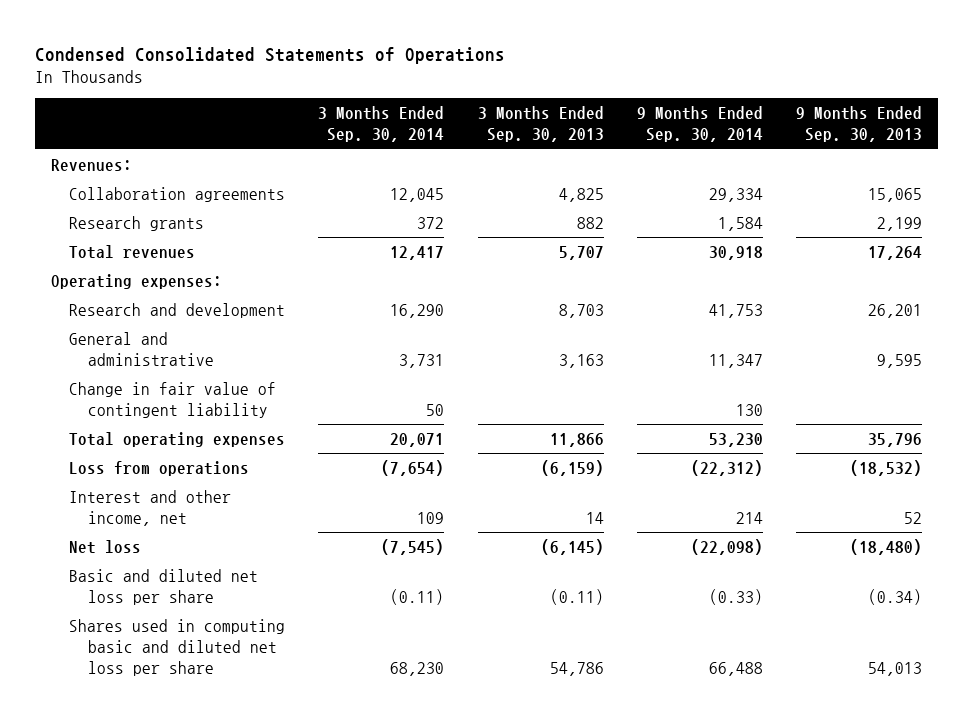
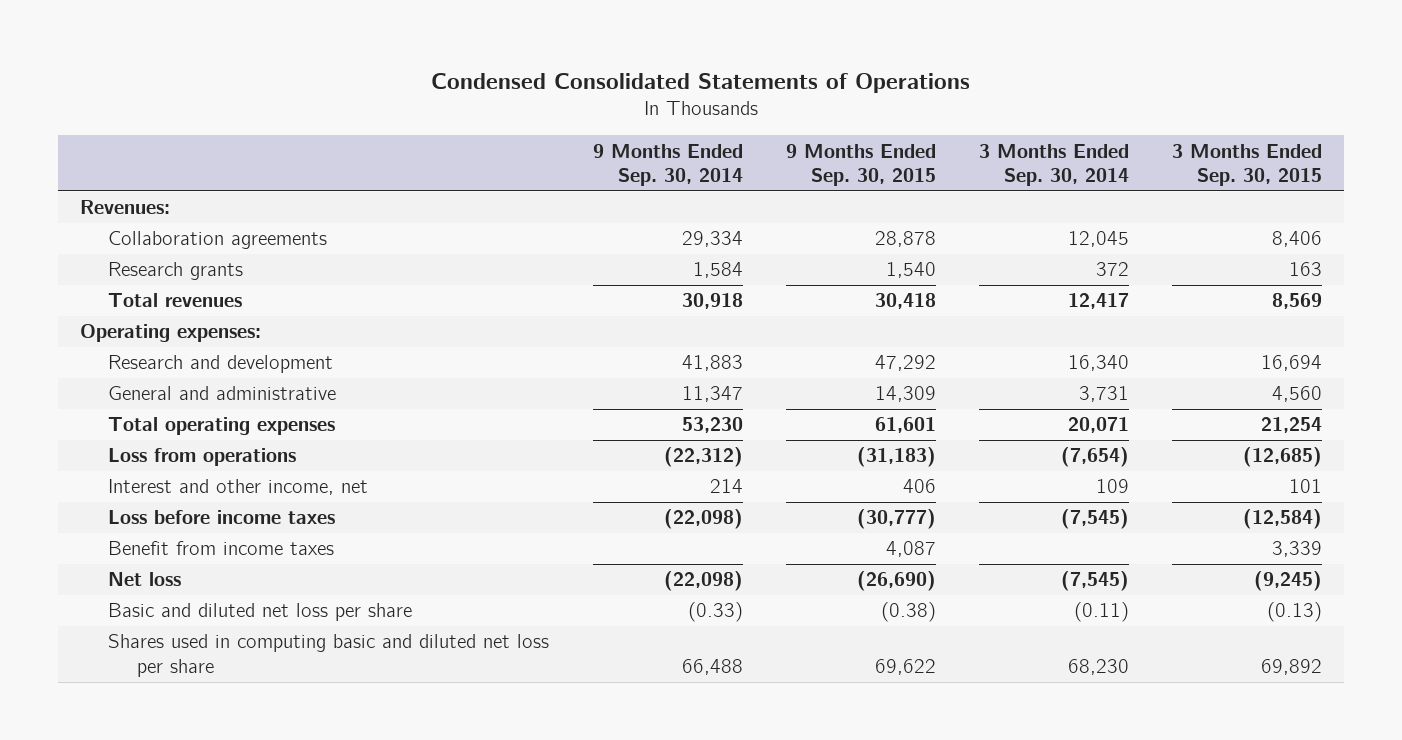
[477,106,604,143] 3 Months Ended Sep. 30, 2013 -> none
[795,106,922,143] 9 Months Ended Sep. 30, 2013 -> none
none -> [785,143,936,187] 9 Months Ended Sep. 30, 2015
none -> [1172,143,1323,187] 3 Months Ended Sep. 30, 2015
[390,303,445,318] 16,290 -> [1068,355,1130,372] 16,340
[708,303,763,318] 41,753 -> [681,355,743,372] 41,883
[69,381,277,418] Change in fair value of contingent liability -> none
none -> [108,510,336,525] Loss before income taxes
none -> [108,541,335,556] Benefit from income taxes

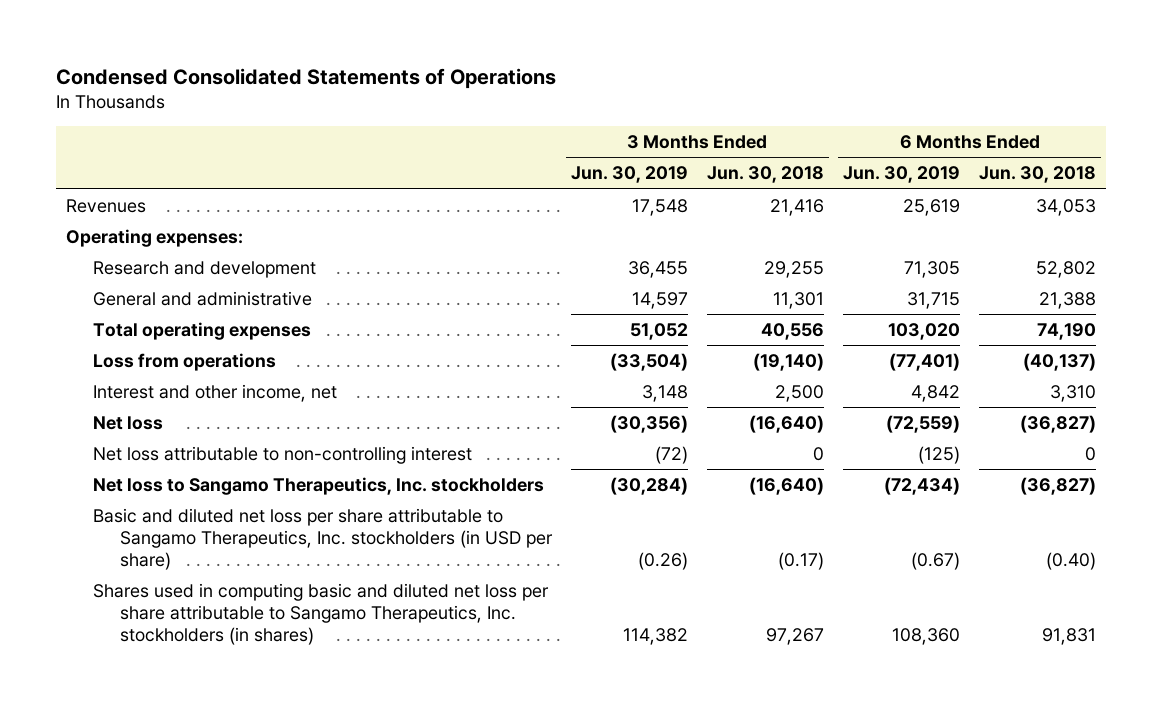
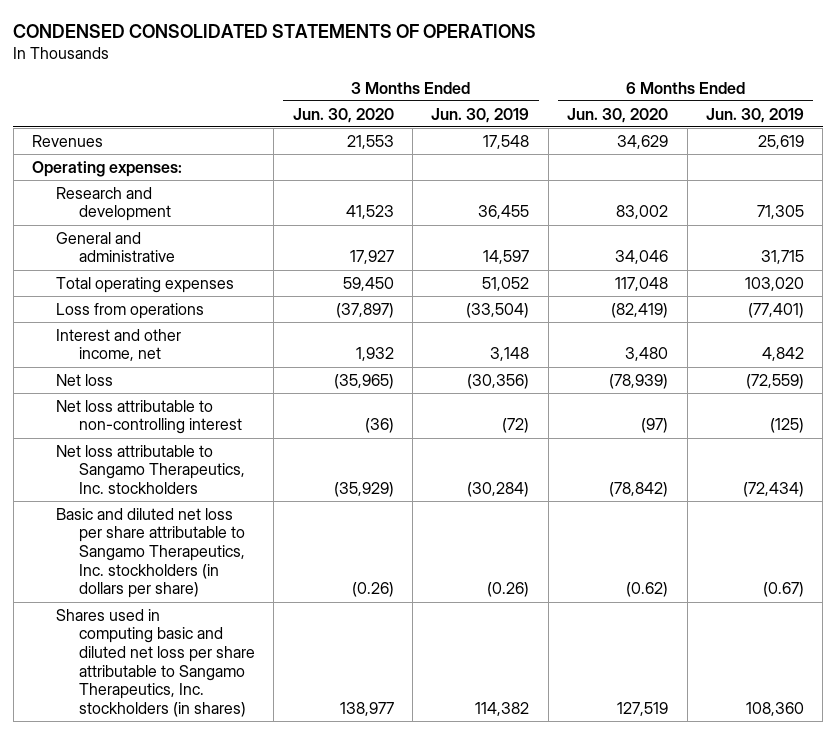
[55,67,556,89] Condensed Consolidated Statements of Operations -> [13,23,537,38] CONDENSED CONSOLIDATED STATEMENTS OF OPERATIONS
[707,166,825,184] Jun. 30, 2018 -> none
[979,166,1097,184] Jun. 30, 2018 -> none
none -> [292,107,394,123] Jun. 30, 2020
none -> [567,107,669,123] Jun. 30, 2020
[92,477,544,496] Net loss to Sangamo Therapeutics, Inc. stockholders -> [55,444,245,495] Net loss attributable to Sangamo Therapeutics, Inc. stockholders
[92,508,553,571] Basic and diluted net loss per share attributable to Sangamo Therapeutics, Inc. stockholders (in USD per share) -> [55,507,245,599] Basic and diluted net loss per share attributable to Sangamo Therapeutics, Inc. stockholders (in dollars per share)

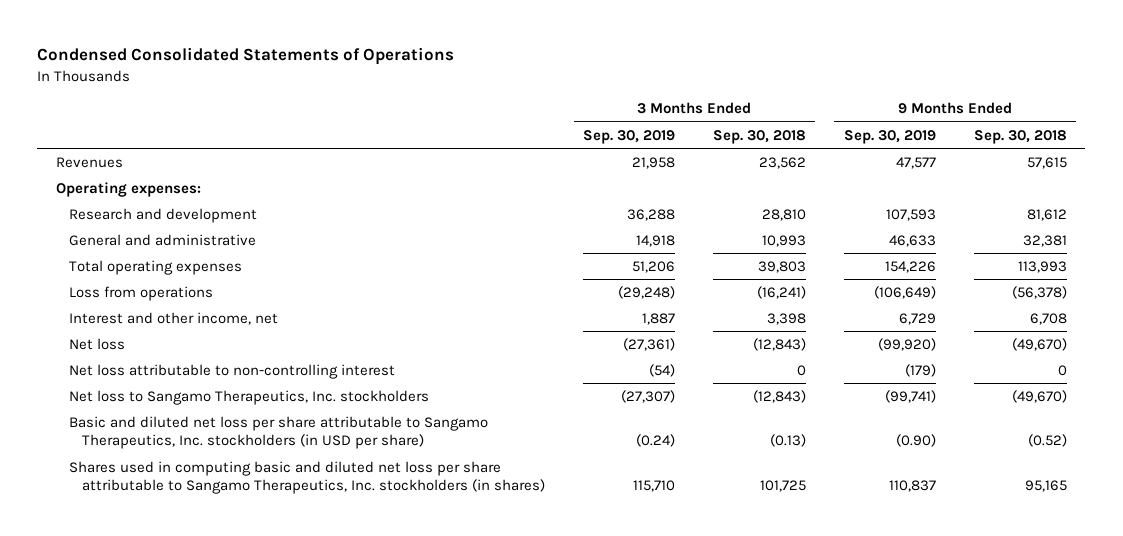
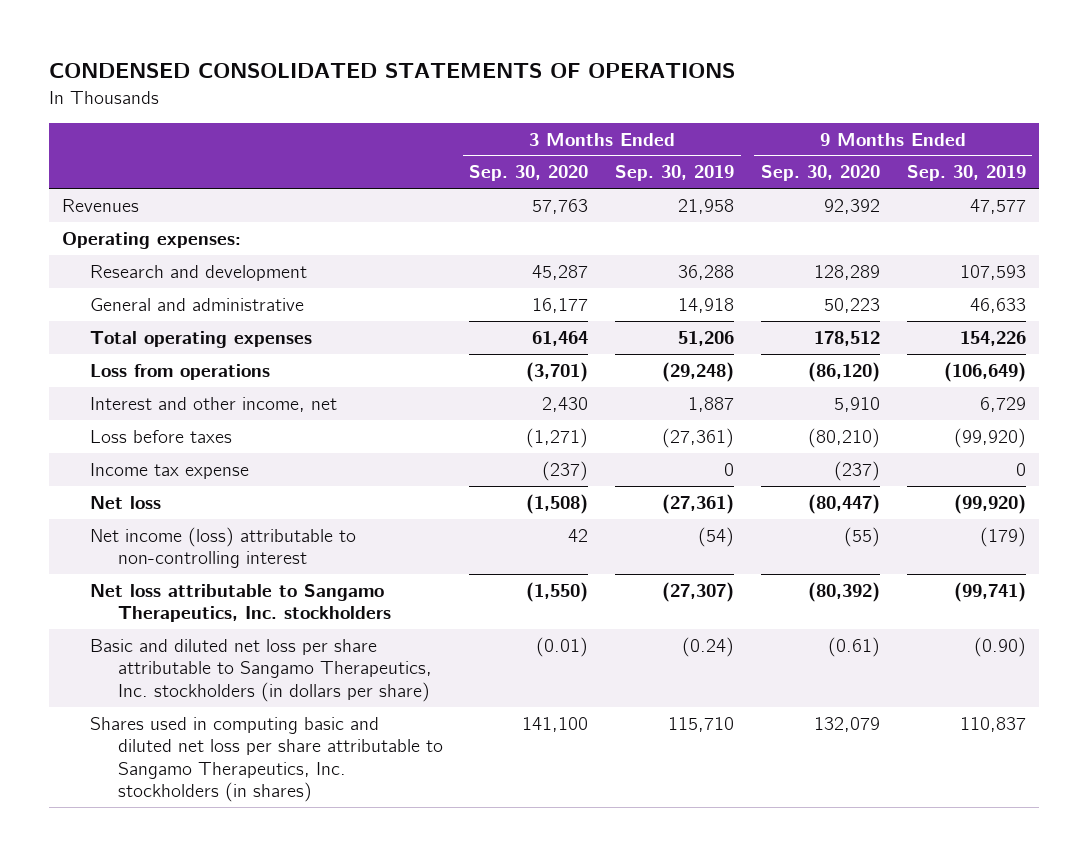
[37,47,455,66] Condensed Consolidated Statements of Operations -> [48,63,735,79] CONDENSED CONSOLIDATED STATEMENTS OF OPERATIONS
[712,129,806,144] Sep. 30, 2018 -> none
[973,129,1067,144] Sep. 30, 2018 -> none
none -> [469,165,589,182] Sep. 30, 2020
none -> [760,165,880,182] Sep. 30, 2020
none -> [89,429,232,443] Loss before taxes
none -> [89,462,249,479] Income tax expense
[69,363,396,379] Net loss attributable to non-controlling interest -> [89,526,356,569] Net income (loss) attributable to non-controlling interest
[69,389,430,405] Net loss to Sangamo Therapeutics, Inc. stockholders -> [89,583,391,623] Net loss attributable to Sangamo Therapeutics, Inc. stockholders
[69,415,489,450] Basic and diluted net loss per share attributable to Sangamo Therapeutics, Inc. stockholders (in USD per share) -> [89,638,432,702] Basic and diluted net loss per share attributable to Sangamo Therapeutics, Inc. stockholders (in dollars per share)

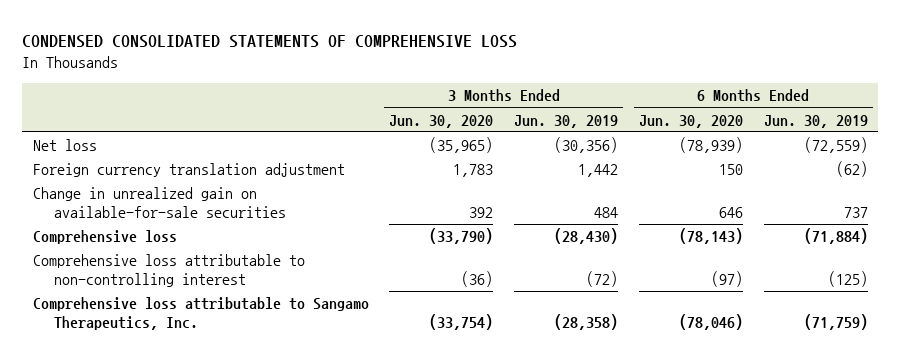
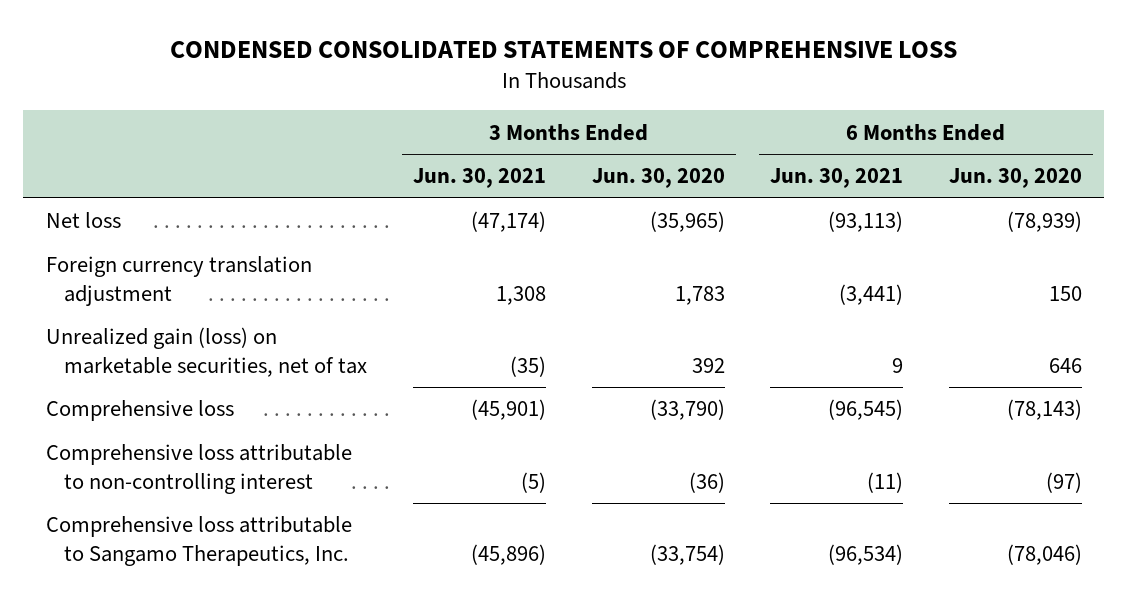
[514,114,619,128] Jun. 30, 2019 -> none
[763,114,868,128] Jun. 30, 2019 -> none
none -> [412,168,546,189] Jun. 30, 2021
none -> [770,168,904,189] Jun. 30, 2021
[32,187,287,218] Change in unrealized gain on available-for-sale securities -> [45,327,368,378] Unrealized gain (loss) on marketable securities, net of tax

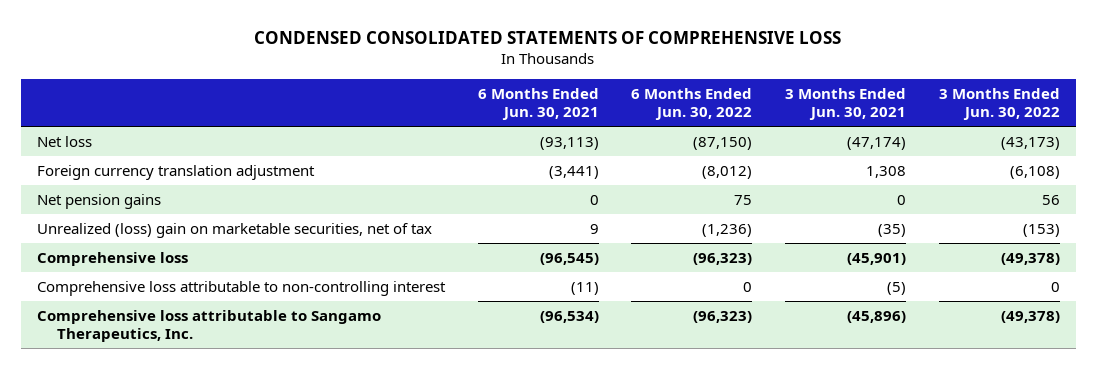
[591,168,725,189] Jun. 30, 2020 -> none
[948,168,1082,189] Jun. 30, 2020 -> none
none -> [631,88,753,120] 6 Months Ended Jun. 30, 2022
none -> [938,88,1060,120] 3 Months Ended Jun. 30, 2022
none -> [37,193,162,209] Net pension gains
[45,327,368,378] Unrealized gain (loss) on marketable securities, net of tax -> [37,222,433,238] Unrealized (loss) gain on marketable securities, net of tax

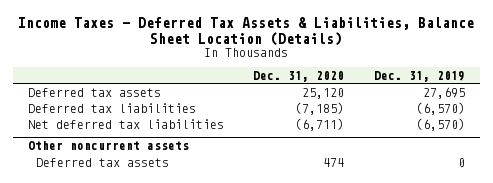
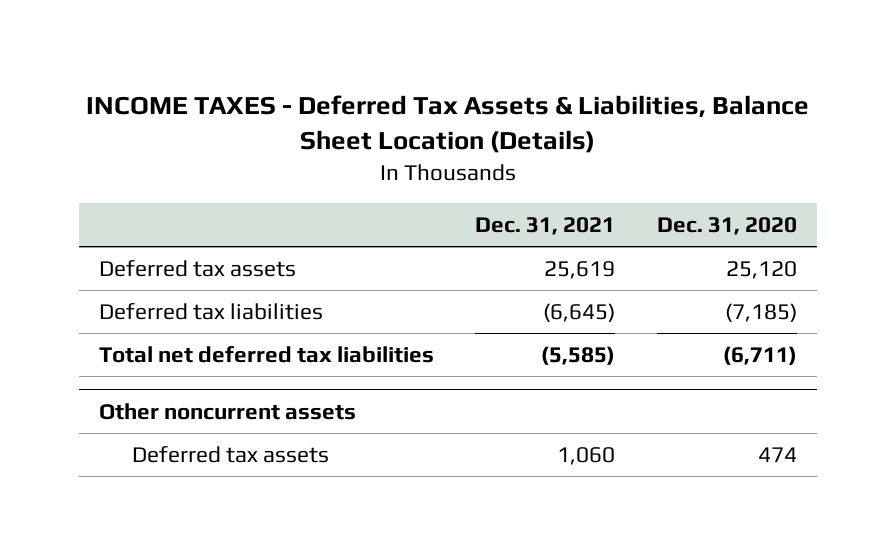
[18,17,475,46] Income Taxes - Deferred Tax Assets & Liabilities, Balance Sheet Location (Details) -> [85,94,809,154] INCOME TAXES - Deferred Tax Assets & Liabilities, Balance Sheet Location (Details)
[374,70,466,82] Dec. 31, 2019 -> none
none -> [475,216,616,235] Dec. 31, 2021
[27,118,224,129] Net deferred tax liabilities -> [99,346,435,364] Total net deferred tax liabilities

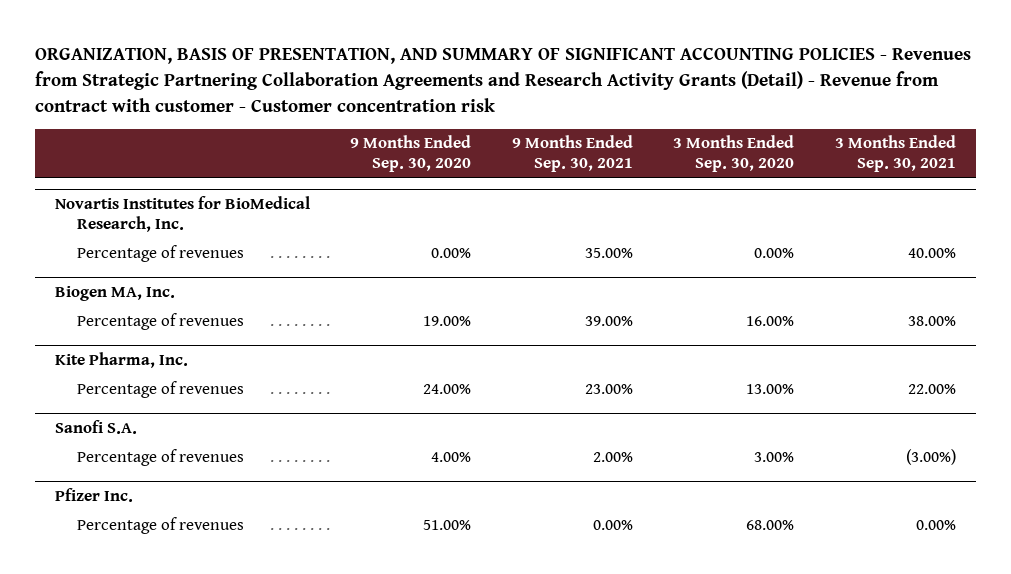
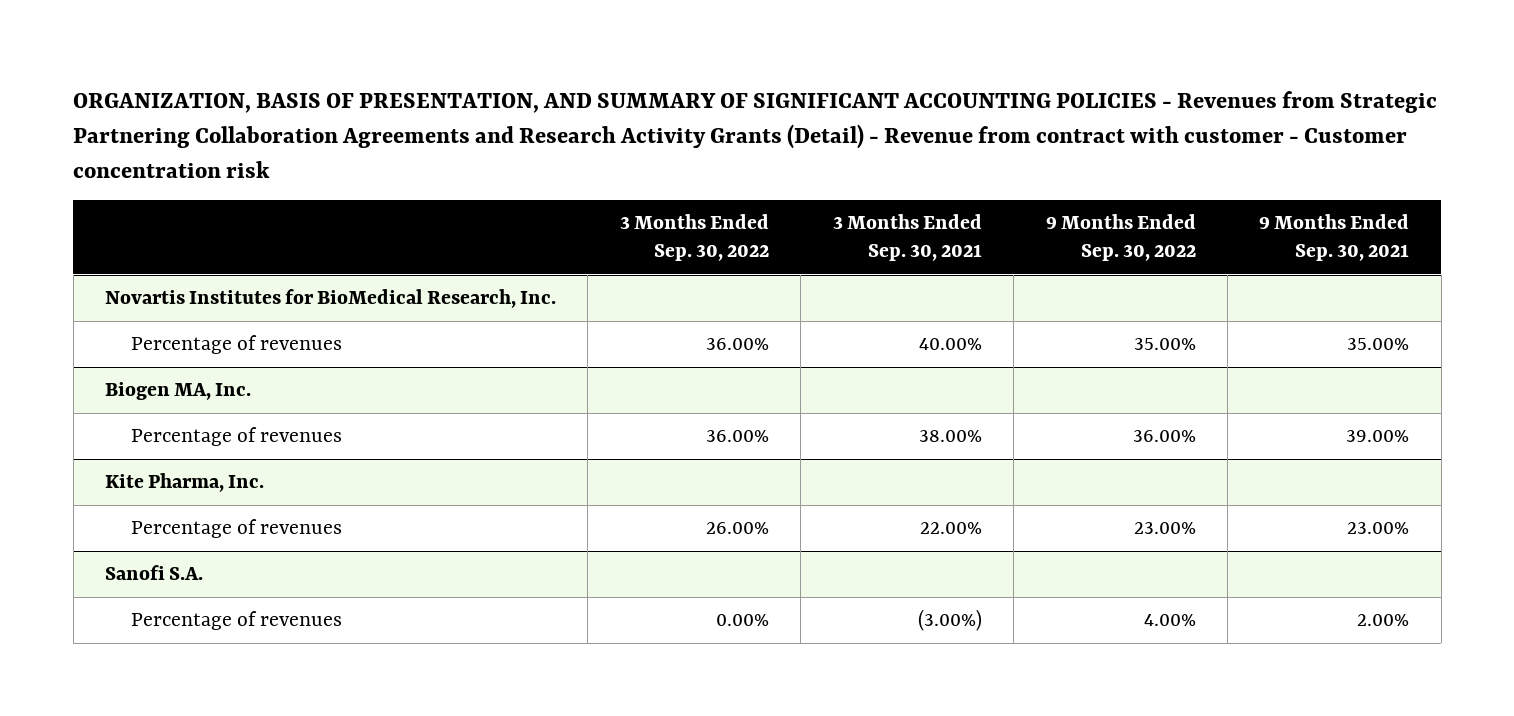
[350,135,472,173] 9 Months Ended Sep. 30, 2020 -> none
[673,135,795,173] 3 Months Ended Sep. 30, 2020 -> none
none -> [619,214,769,262] 3 Months Ended Sep. 30, 2022
none -> [1045,214,1196,262] 9 Months Ended Sep. 30, 2022
[54,487,133,502] Pfizer Inc. -> none
[77,516,245,534] Percentage of revenues -> none

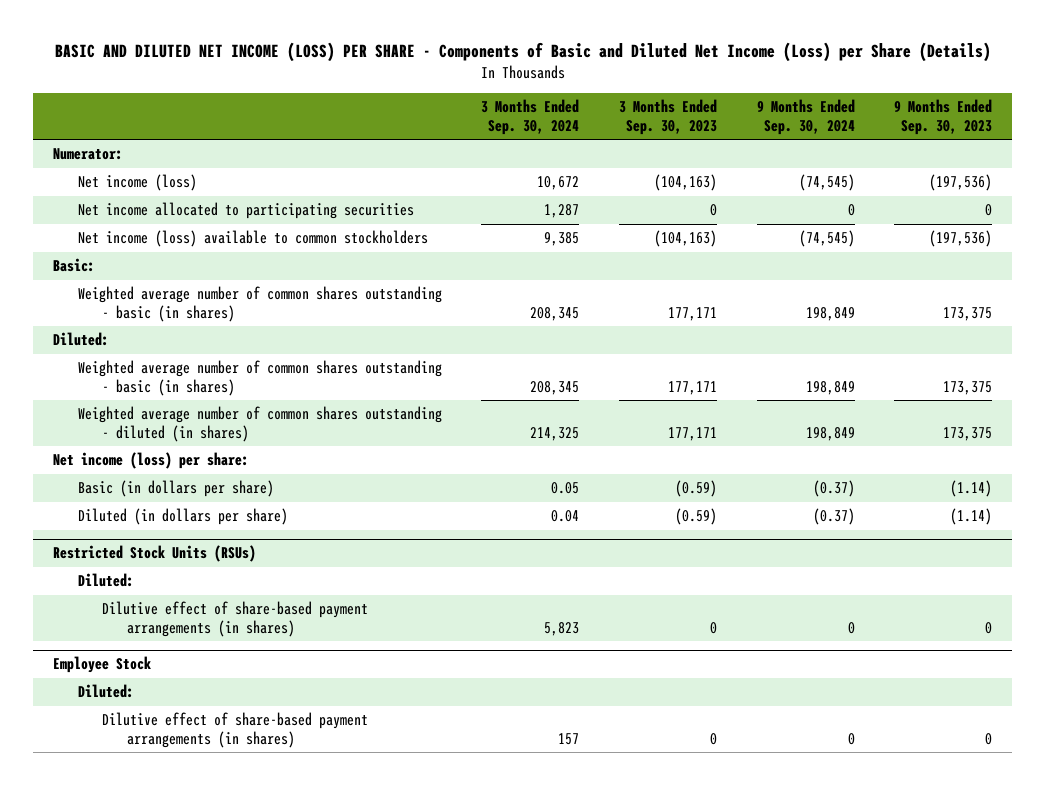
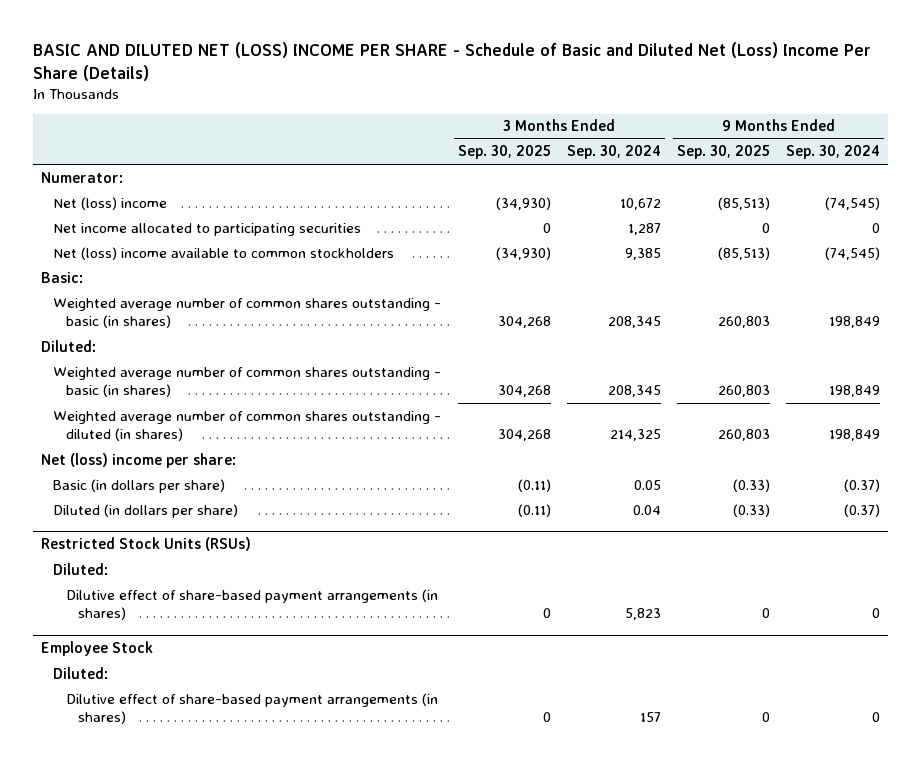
[54,42,991,63] BASIC AND DILUTED NET INCOME (LOSS) PER SHARE - Components of Basic and Diluted Net Income (Loss) per Share (Details) -> [32,41,871,81] BASIC AND DILUTED NET (LOSS) INCOME PER SHARE - Schedule of Basic and Diluted Net (Loss) Income Per Share (Details)
[619,99,718,135] 3 Months Ended Sep. 30, 2023 -> none
[894,99,993,135] 9 Months Ended Sep. 30, 2023 -> none
none -> [457,145,551,160] Sep. 30, 2025
none -> [676,145,770,160] Sep. 30, 2025
[77,174,197,192] Net income (loss) -> [53,196,168,210] Net (loss) income
[77,230,428,248] Net income (loss) available to common stockholders -> [53,246,395,260] Net (loss) income available to common stockholders
[53,452,250,470] Net income (loss) per share: -> [41,452,237,468] Net (loss) income per share:

